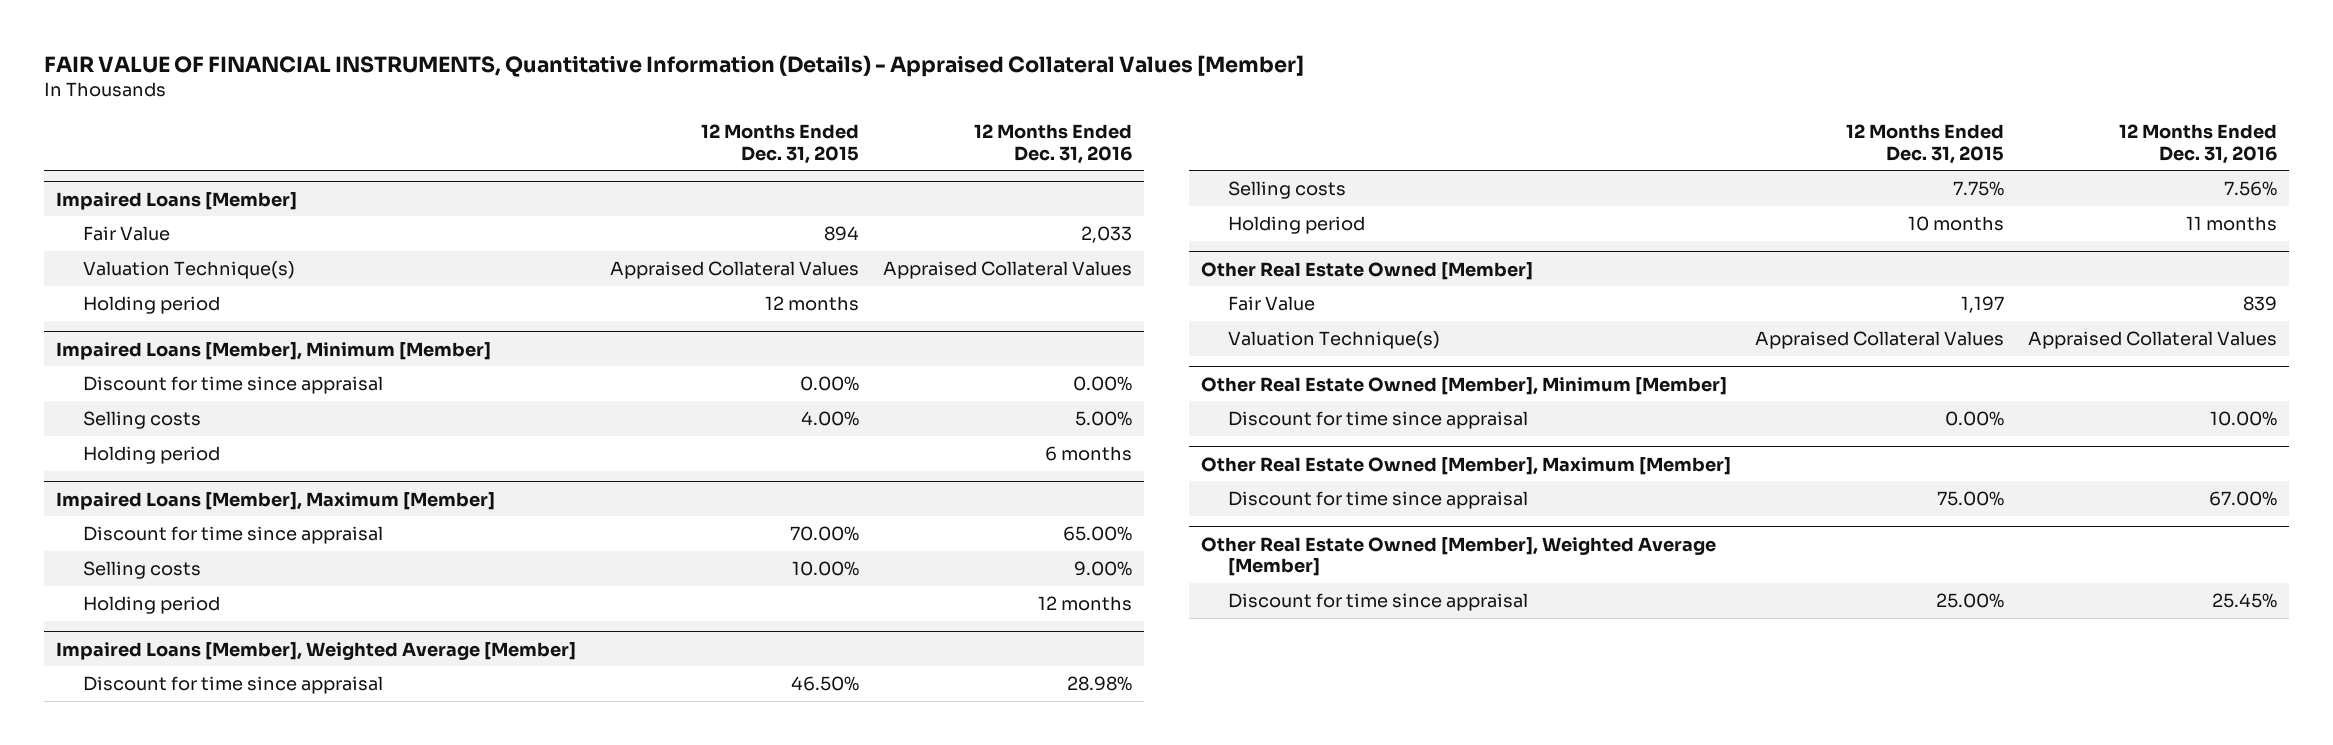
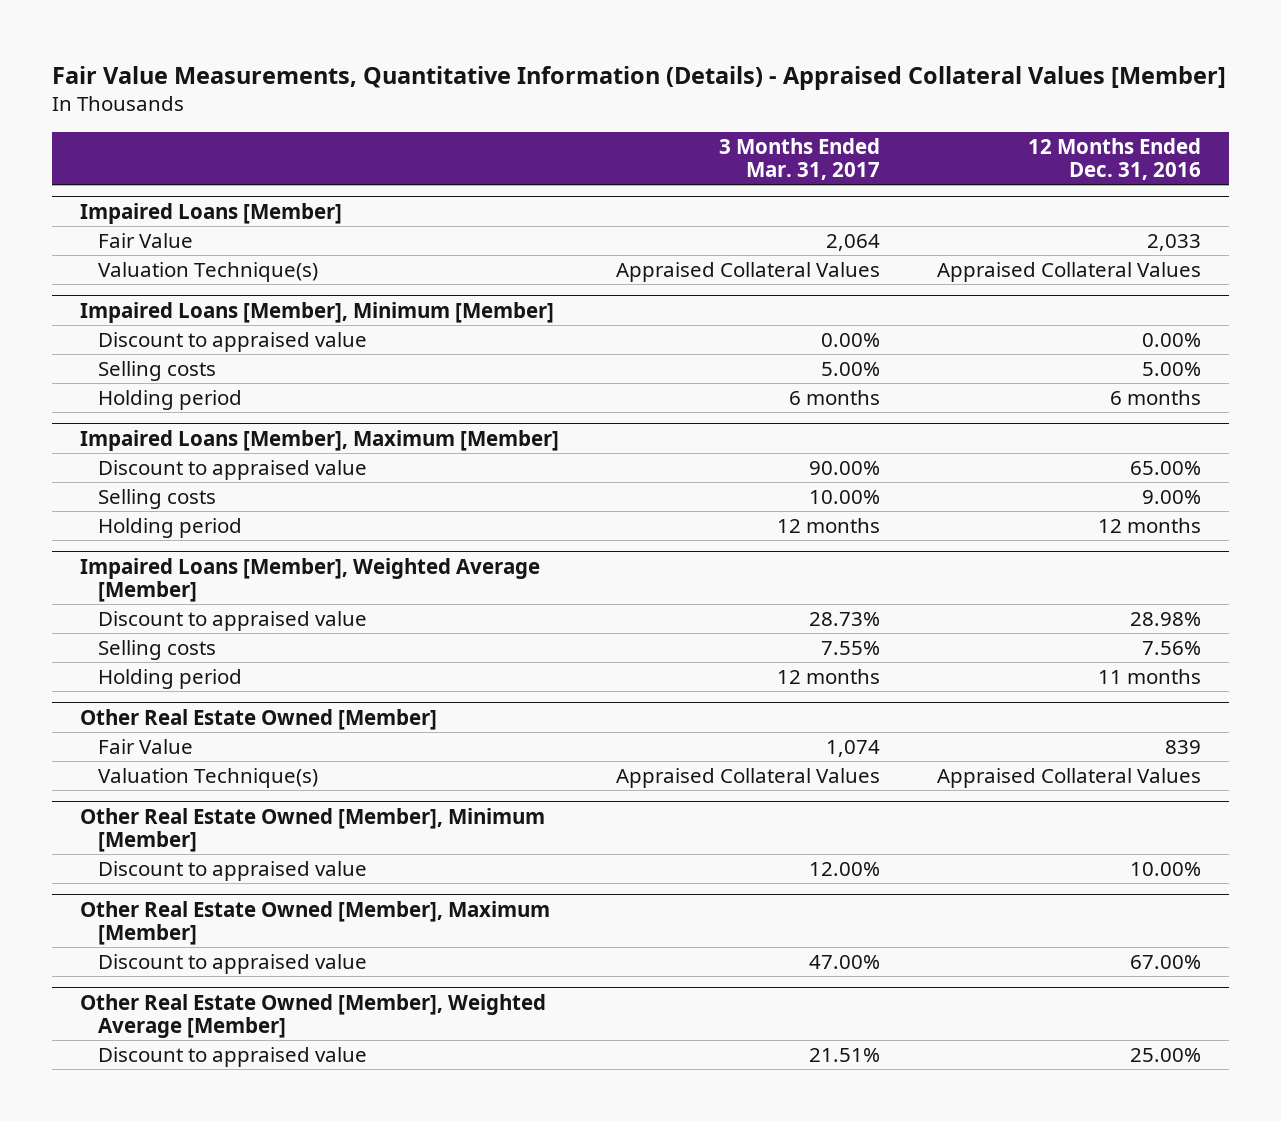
[44,55,1305,78] FAIR VALUE OF FINANCIAL INSTRUMENTS, Quantitative Information (Details) - Appraised Collateral Values [Member] -> [51,65,1226,90] Fair Value Measurements, Quantitative Information (Details) - Appraised Collateral Values [Member]
[700,124,859,164] 12 Months Ended Dec. 31, 2015 -> none
none -> [719,137,881,181] 3 Months Ended Mar. 31, 2017
[83,295,221,314] Holding period -> none
[83,375,384,394] Discount for time since appraisal -> [97,331,367,352] Discount to appraised value
[83,525,384,544] Discount for time since appraisal -> [97,459,367,480] Discount to appraised value
[83,675,384,694] Discount for time since appraisal -> [97,610,367,631] Discount to appraised value
[1228,410,1529,429] Discount for time since appraisal -> [97,860,367,881] Discount to appraised value
[1228,490,1529,509] Discount for time since appraisal -> [97,953,367,974] Discount to appraised value
[1228,592,1529,611] Discount for time since appraisal -> none
none -> [97,1046,367,1067] Discount to appraised value

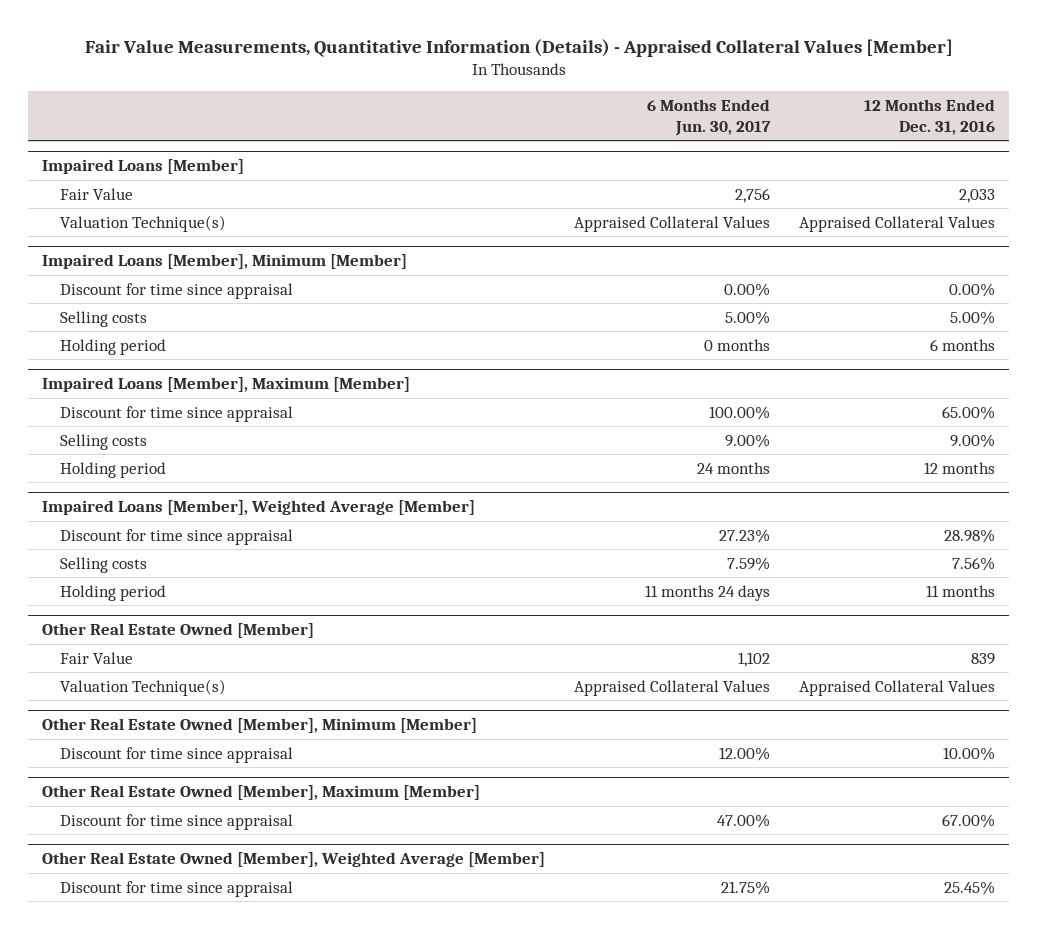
[719,137,881,181] 3 Months Ended Mar. 31, 2017 -> none
none -> [647,98,772,136] 6 Months Ended Jun. 30, 2017
[97,331,367,352] Discount to appraised value -> [59,282,293,299] Discount for time since appraisal
[97,459,367,480] Discount to appraised value -> [59,405,293,422] Discount for time since appraisal
[97,610,367,631] Discount to appraised value -> [59,528,293,545] Discount for time since appraisal
[97,860,367,881] Discount to appraised value -> [59,746,293,763] Discount for time since appraisal
[97,953,367,974] Discount to appraised value -> [59,813,293,830] Discount for time since appraisal
[97,1046,367,1067] Discount to appraised value -> none
none -> [59,880,293,897] Discount for time since appraisal

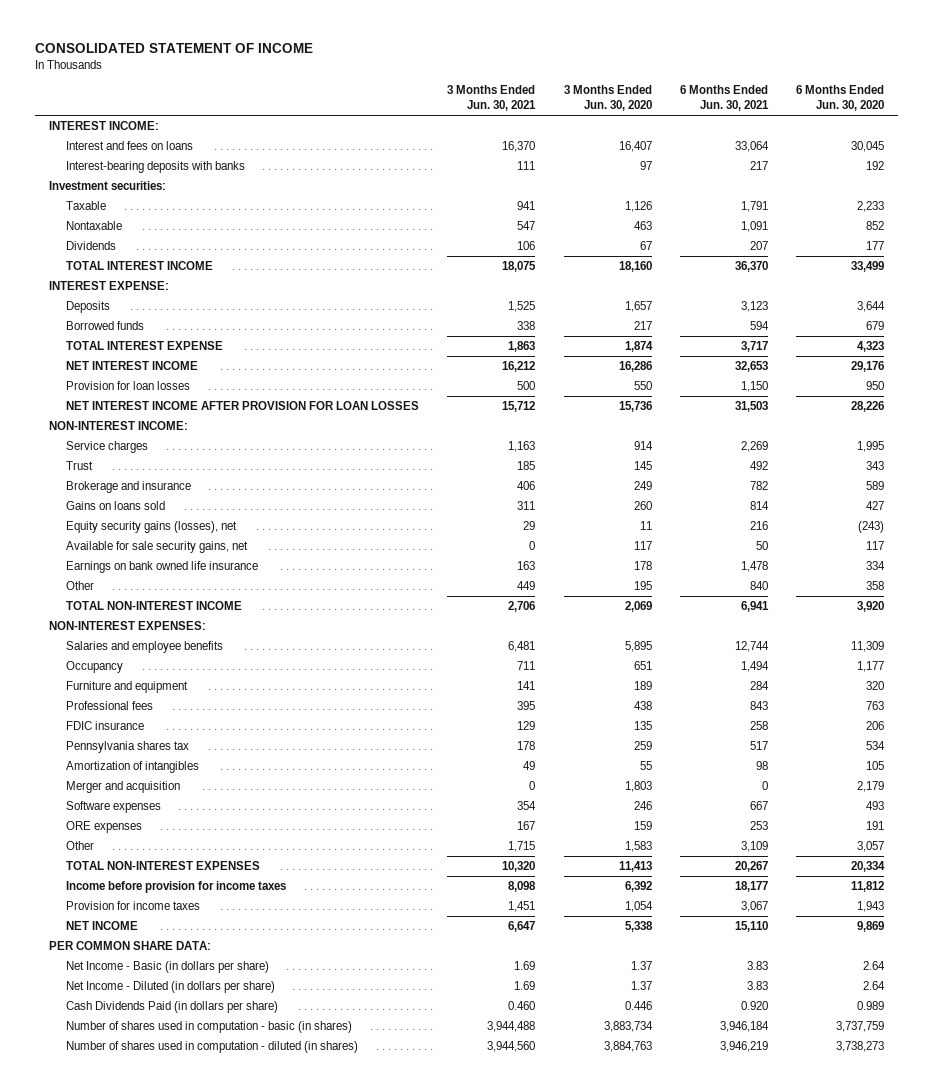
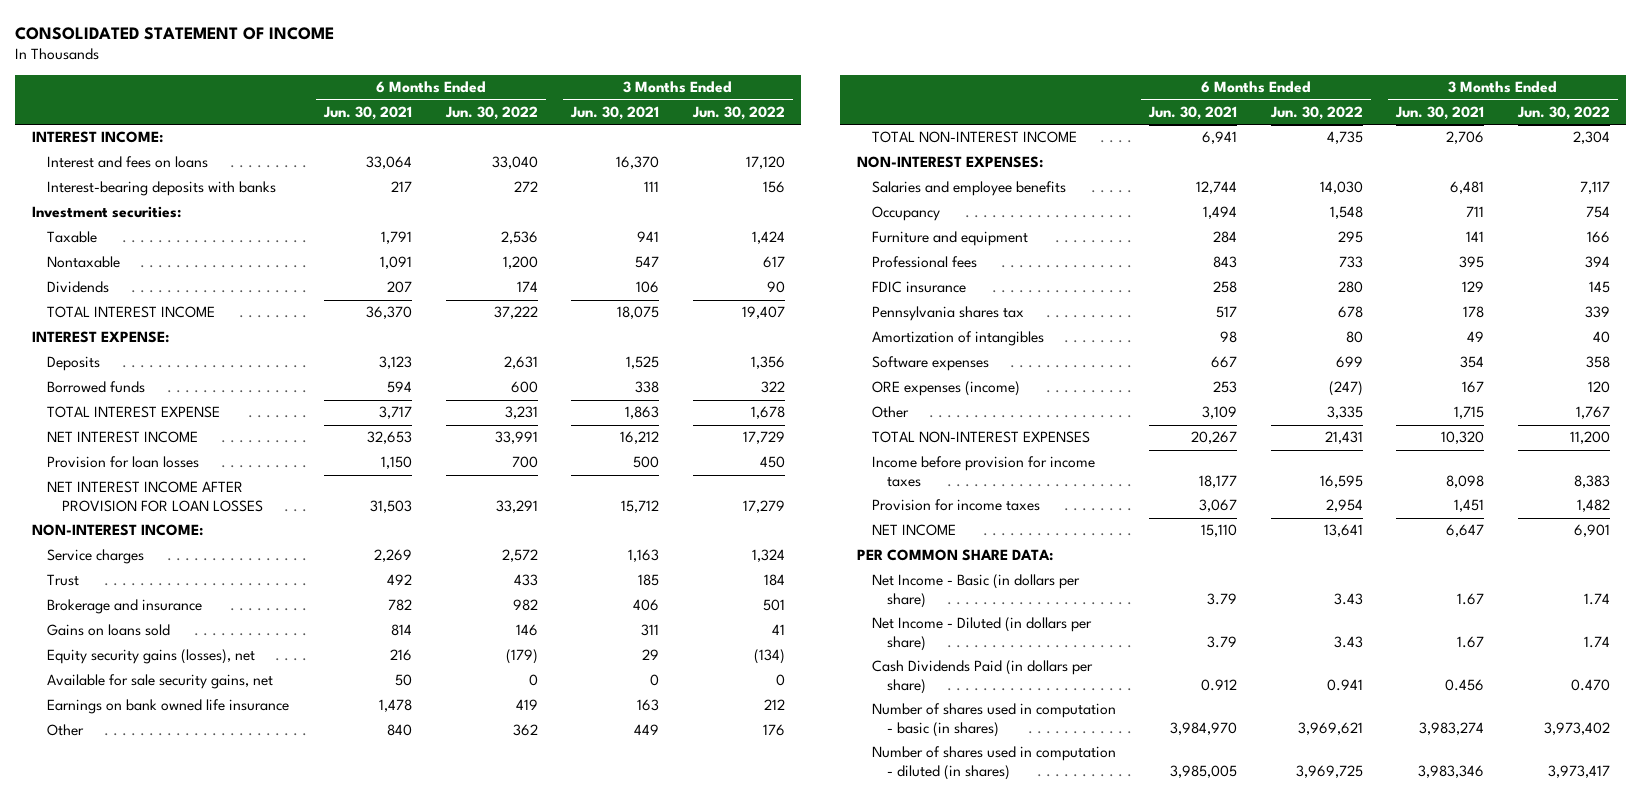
[563,85,652,112] 3 Months Ended Jun. 30, 2020 -> none
[796,85,885,112] 6 Months Ended Jun. 30, 2020 -> none
none -> [444,106,538,121] Jun. 30, 2022
none -> [691,106,785,121] Jun. 30, 2022
[66,781,181,794] Merger and acquisition -> none
[66,821,143,834] ORE expenses -> [871,381,1020,397] ORE expenses (income)
[514,961,536,971] 1.69 -> [1457,592,1485,605] 1.67
[746,961,768,971] 3.83 -> [1207,592,1238,605] 3.79
[514,981,536,991] 1.69 -> [1457,635,1485,648] 1.67
[746,981,768,991] 3.83 -> [1207,635,1238,648] 3.79
[508,1001,536,1011] 0.460 -> [1445,678,1485,691] 0.456
[740,1001,768,1011] 0.920 -> [1201,678,1238,691] 0.912
[487,1021,536,1033] 3,944,488 -> [1419,721,1485,735] 3,983,274
[719,1021,769,1033] 3,946,184 -> [1170,721,1238,735] 3,984,970
[487,1041,536,1053] 3,944,560 -> [1418,764,1485,778] 3,983,346
[719,1041,768,1053] 3,946,219 -> [1170,764,1238,778] 3,985,005

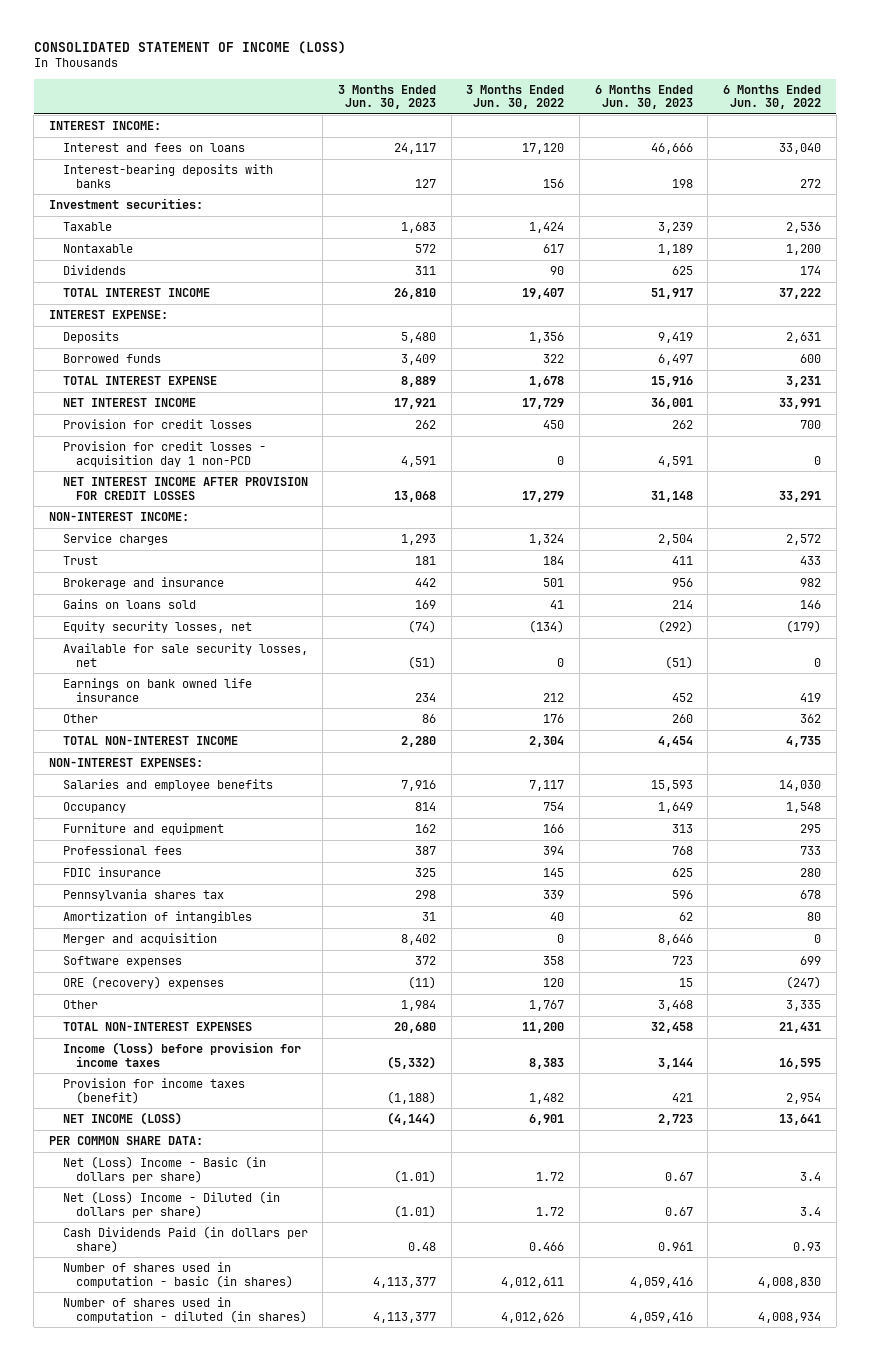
[14,26,334,40] CONSOLIDATED STATEMENT OF INCOME -> [33,40,346,54] CONSOLIDATED STATEMENT OF INCOME (LOSS)
[323,106,413,121] Jun. 30, 2021 -> none
[570,106,660,121] Jun. 30, 2021 -> none
none -> [338,84,437,110] 3 Months Ended Jun. 30, 2023
none -> [594,84,693,110] 6 Months Ended Jun. 30, 2023
[46,456,199,469] Provision for loan losses -> [62,419,252,430] Provision for credit losses
none -> [62,441,266,467] Provision for credit losses - acquisition day 1 non-PCD
[46,481,263,512] NET INTEREST INCOME AFTER PROVISION FOR LOAN LOSSES -> [62,477,308,500] NET INTEREST INCOME AFTER PROVISION FOR CREDIT LOSSES
[46,649,255,665] Equity security gains (losses), net -> [62,621,252,634] Equity security losses, net
[46,674,273,690] Available for sale security gains, net -> [62,643,308,667] Available for sale security losses, net
none -> [62,933,217,946] Merger and acquisition
[871,381,1020,397] ORE expenses (income) -> [62,976,224,990] ORE (recovery) expenses
[871,456,1095,487] Income before provision for income taxes -> [62,1042,301,1067] Income (loss) before provision for income taxes
[871,499,1040,512] Provision for income taxes -> [62,1078,245,1104] Provision for income taxes (benefit)
[871,524,956,537] NET INCOME -> [62,1112,182,1126] NET INCOME (LOSS)
[871,574,1080,608] Net Income - Basic (in dollars per share) -> [62,1156,266,1183] Net (Loss) Income - Basic (in dollars per share)
[1333,592,1363,605] 3.43 -> [799,1171,821,1181] 3.4
[1583,592,1610,605] 1.74 -> [536,1171,565,1181] 1.72
[871,617,1092,651] Net Income - Diluted (in dollars per share) -> [62,1191,280,1218] Net (Loss) Income - Diluted (in dollars per share)
[1333,635,1363,648] 3.43 -> [799,1206,821,1216] 3.4
[1583,635,1610,648] 1.74 -> [536,1206,565,1216] 1.72
[1326,678,1363,691] 0.941 -> [792,1241,821,1251] 0.93
[1570,678,1610,691] 0.470 -> [529,1241,565,1251] 0.466
[1297,721,1363,735] 3,969,621 -> [757,1276,821,1288] 4,008,830
[1543,721,1610,735] 3,973,402 -> [501,1276,565,1288] 4,012,611
[1295,764,1363,778] 3,969,725 -> [757,1311,821,1323] 4,008,934
[1547,764,1610,778] 3,973,417 -> [501,1311,565,1323] 4,012,626

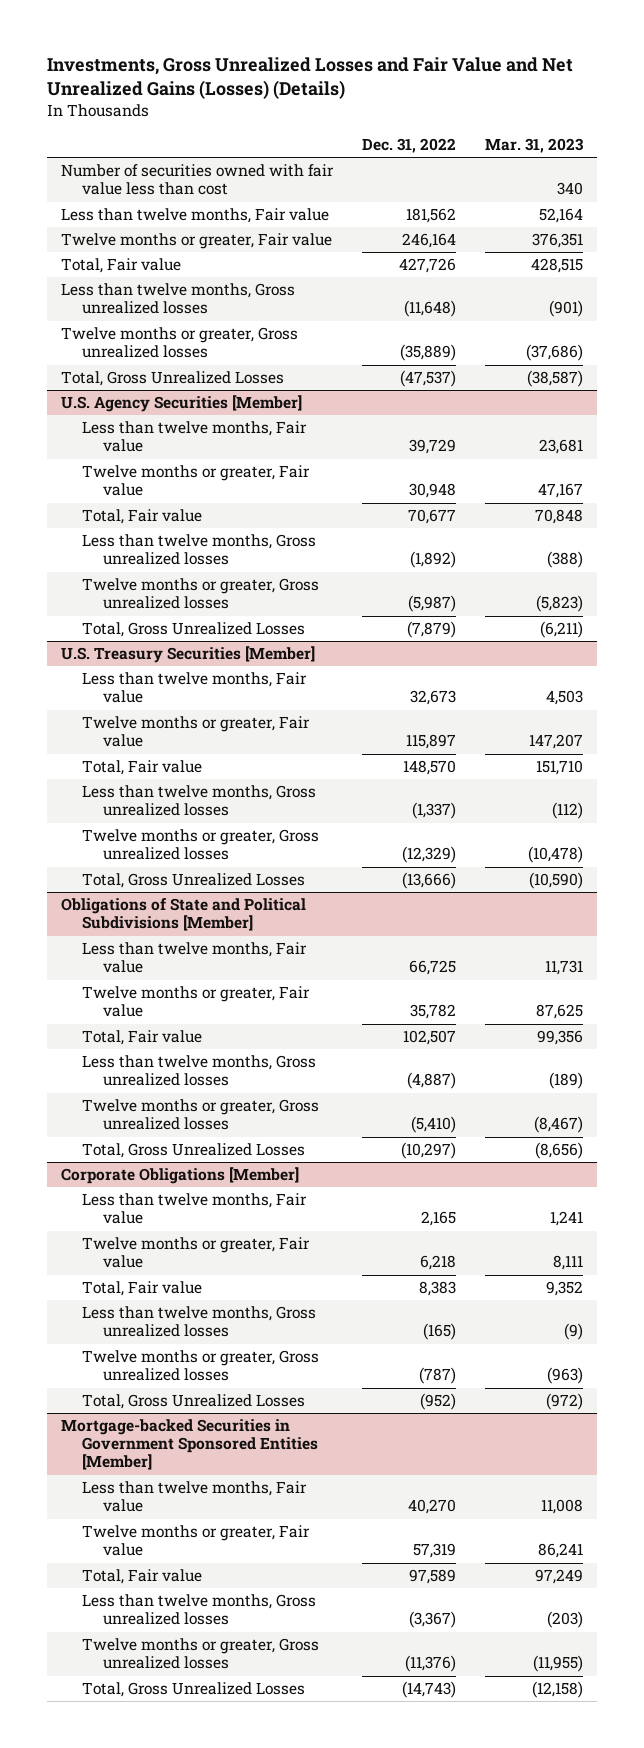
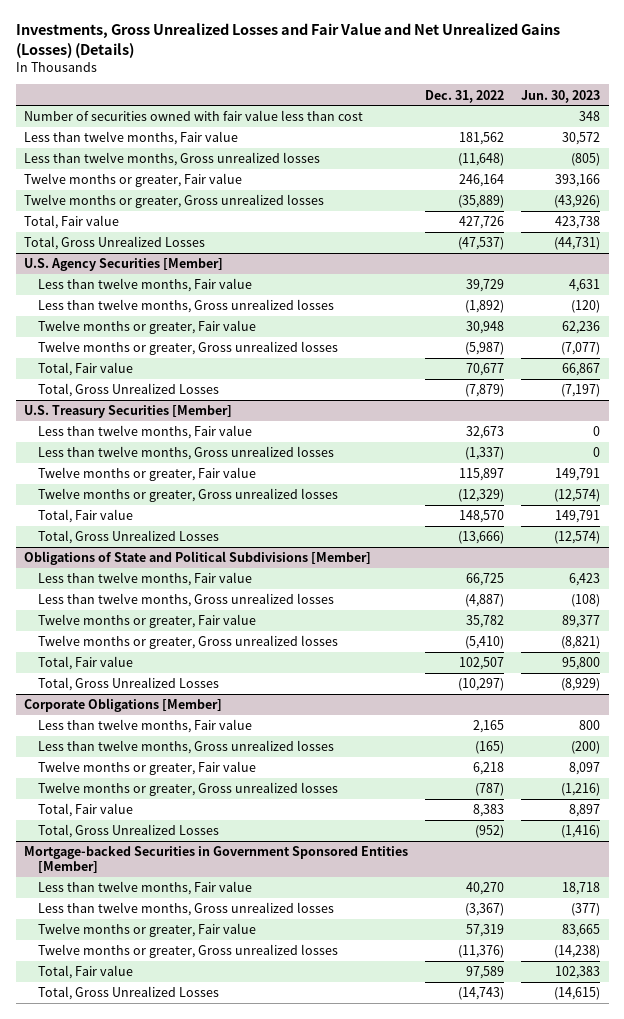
[484,137,584,153] Mar. 31, 2023 -> none
none -> [521,89,601,103] Jun. 30, 2023
[61,233,333,250] Twelve months or greater, Fair value -> [24,173,243,188] Twelve months or greater, Fair value
[61,258,182,274] Total, Fair value -> [24,215,120,230] Total, Fair value
[82,465,311,497] Twelve months or greater, Fair value -> [37,320,256,335] Twelve months or greater, Fair value
[82,509,203,525] Total, Fair value -> [37,362,133,377] Total, Fair value
[82,716,311,748] Twelve months or greater, Fair value -> [37,467,256,482] Twelve months or greater, Fair value
[82,760,203,776] Total, Fair value -> [37,509,133,524] Total, Fair value
[82,986,311,1018] Twelve months or greater, Fair value -> [37,614,256,629] Twelve months or greater, Fair value
[82,1030,203,1046] Total, Fair value -> [37,656,133,671] Total, Fair value
[82,1237,311,1269] Twelve months or greater, Fair value -> [37,761,256,776] Twelve months or greater, Fair value
[82,1281,203,1297] Total, Fair value -> [37,803,133,818] Total, Fair value
[82,1525,311,1557] Twelve months or greater, Fair value -> [37,923,256,938] Twelve months or greater, Fair value
[82,1569,203,1585] Total, Fair value -> [37,965,133,980] Total, Fair value

